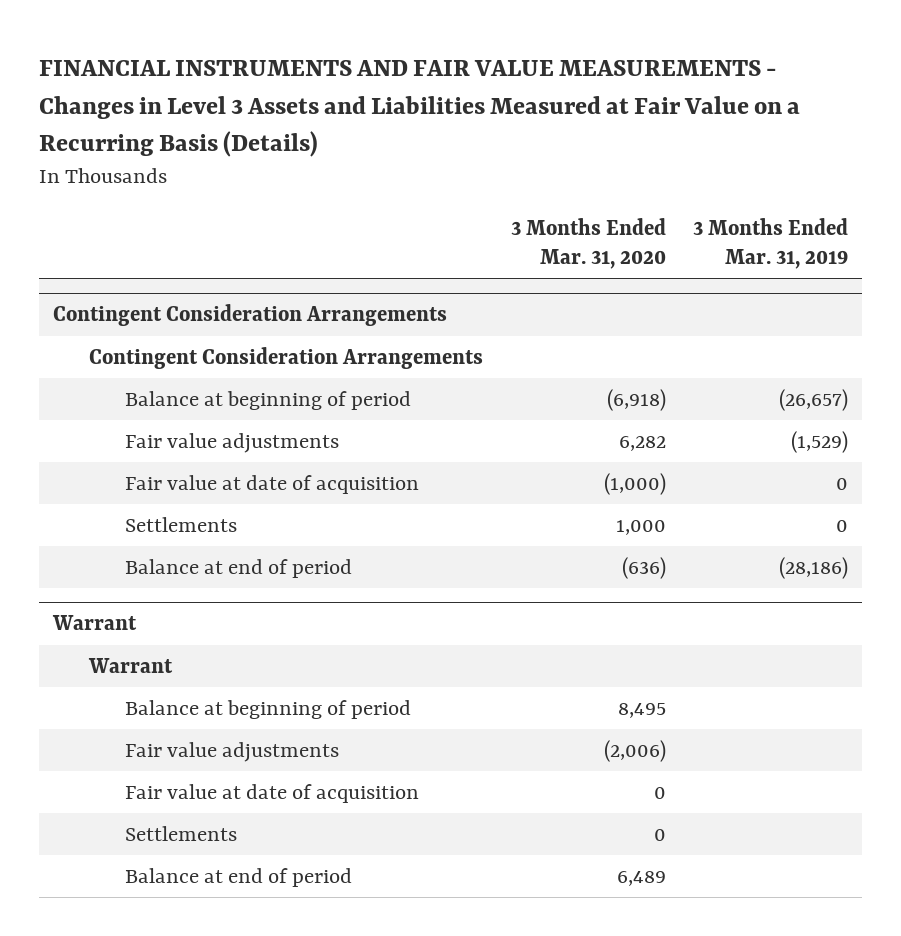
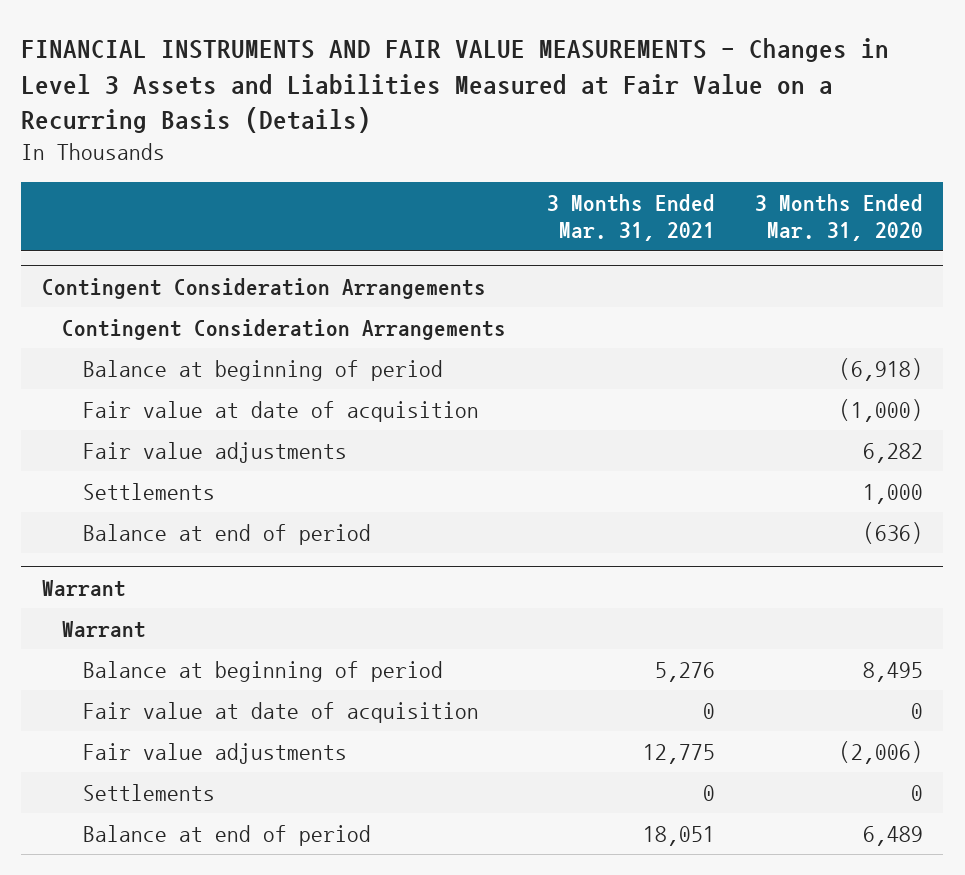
[693,217,849,269] 3 Months Ended Mar. 31, 2019 -> none
none -> [546,194,715,242] 3 Months Ended Mar. 31, 2021
[124,432,339,453] Fair value adjustments -> [83,442,348,464] Fair value adjustments
[124,741,339,762] Fair value adjustments -> [83,743,348,765] Fair value adjustments

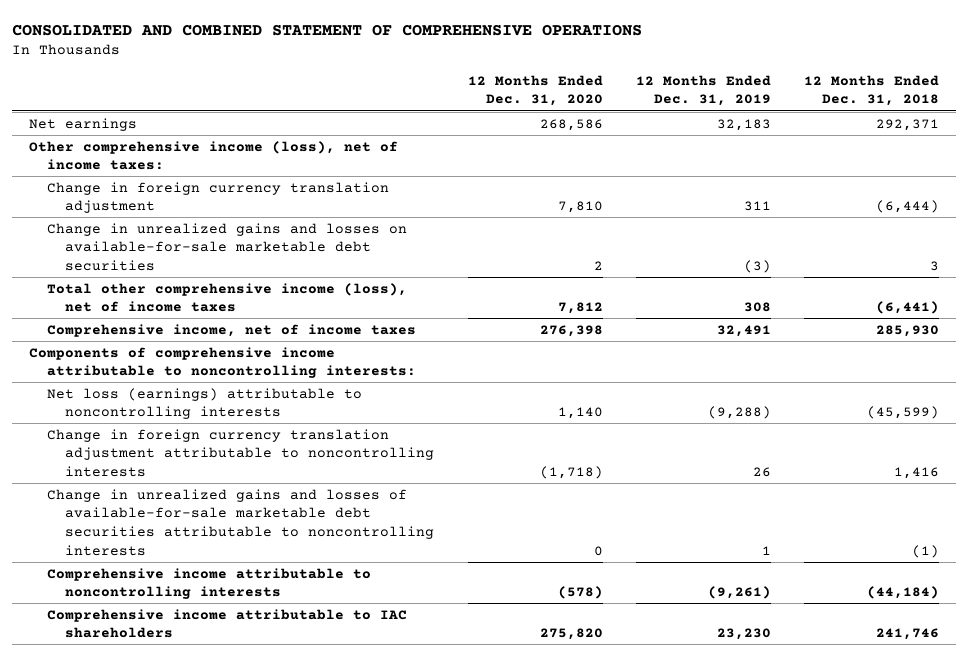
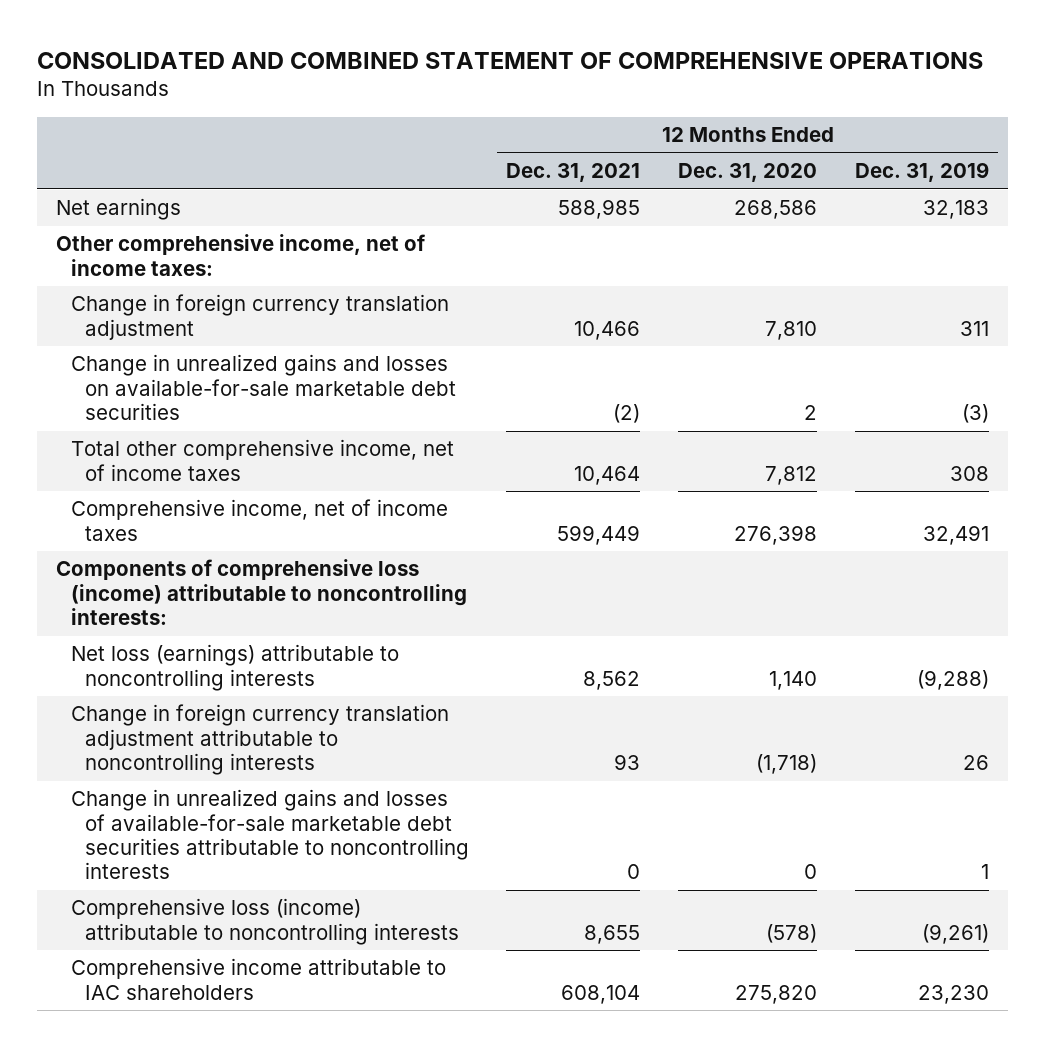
[804,74,940,107] 12 Months Ended Dec. 31, 2018 -> none
none -> [506,163,641,183] Dec. 31, 2021
[28,140,398,171] Other comprehensive income (loss), net of income taxes: -> [56,234,426,276] Other comprehensive income, net of income taxes:
[46,282,407,313] Total other comprehensive income (loss), net of income taxes -> [70,439,454,481] Total other comprehensive income, net of income taxes
[28,346,416,379] Components of comprehensive income attributable to noncontrolling interests: -> [56,559,467,626] Components of comprehensive loss (income) attributable to noncontrolling interests:
[46,567,371,600] Comprehensive income attributable to noncontrolling interests -> [70,898,459,945] Comprehensive loss (income) attributable to noncontrolling interests

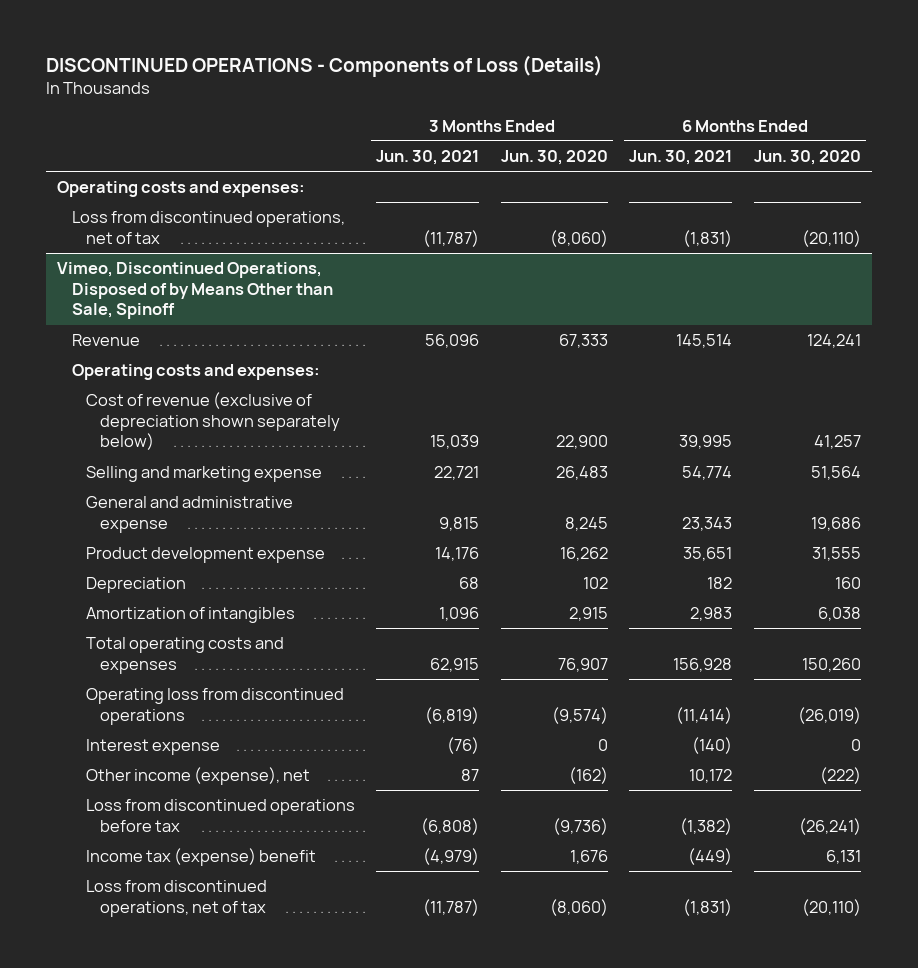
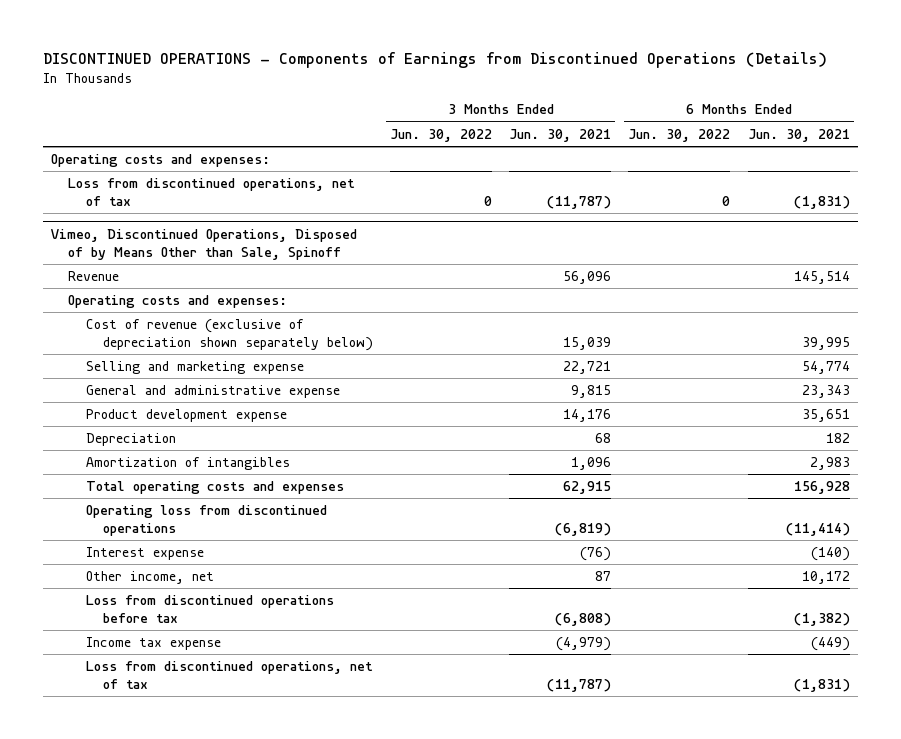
[46,54,604,77] DISCONTINUED OPERATIONS - Components of Loss (Details) -> [42,52,827,69] DISCONTINUED OPERATIONS - Components of Earnings from Discontinued Operations (Details)
[500,149,608,165] Jun. 30, 2020 -> none
[753,149,861,165] Jun. 30, 2020 -> none
none -> [389,128,492,142] Jun. 30, 2022
none -> [628,128,731,142] Jun. 30, 2022
[85,767,310,786] Other income (expense), net -> [85,571,214,585] Other income, net
[85,848,316,867] Income tax (expense) benefit -> [85,637,221,651] Income tax expense

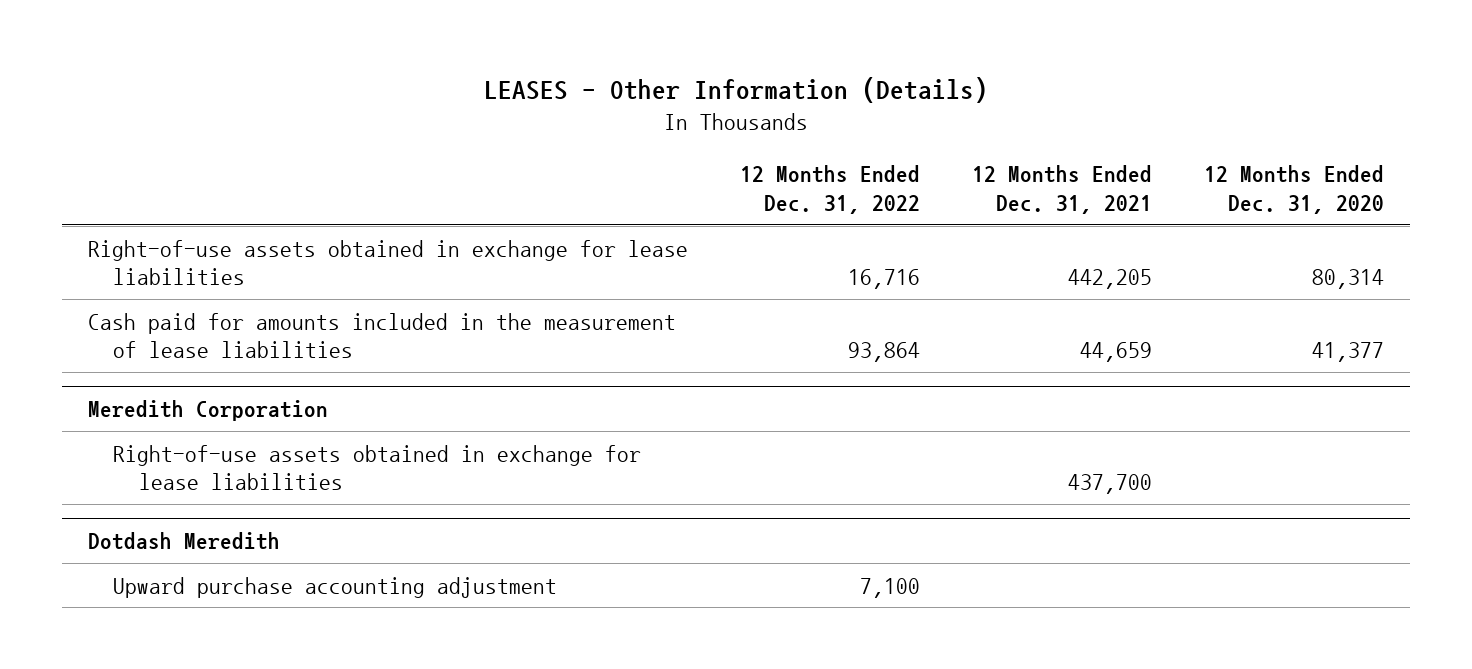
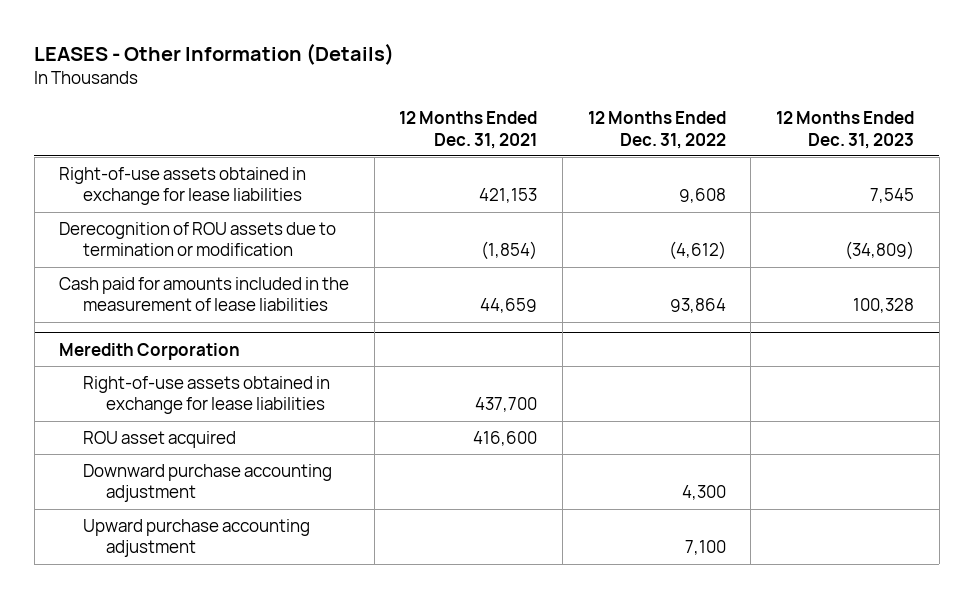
[1204,165,1385,215] 12 Months Ended Dec. 31, 2020 -> none
none -> [775,111,914,149] 12 Months Ended Dec. 31, 2023
[848,269,921,290] 16,716 -> [678,188,726,204] 9,608
[1068,269,1153,290] 442,205 -> [479,188,538,204] 421,153
none -> [59,221,337,257] Derecognition of ROU assets due to termination or modification
[87,531,280,550] Dotdash Meredith -> none
none -> [82,430,236,448] ROU asset acquired
none -> [82,463,332,503] Downward purchase accounting adjustment

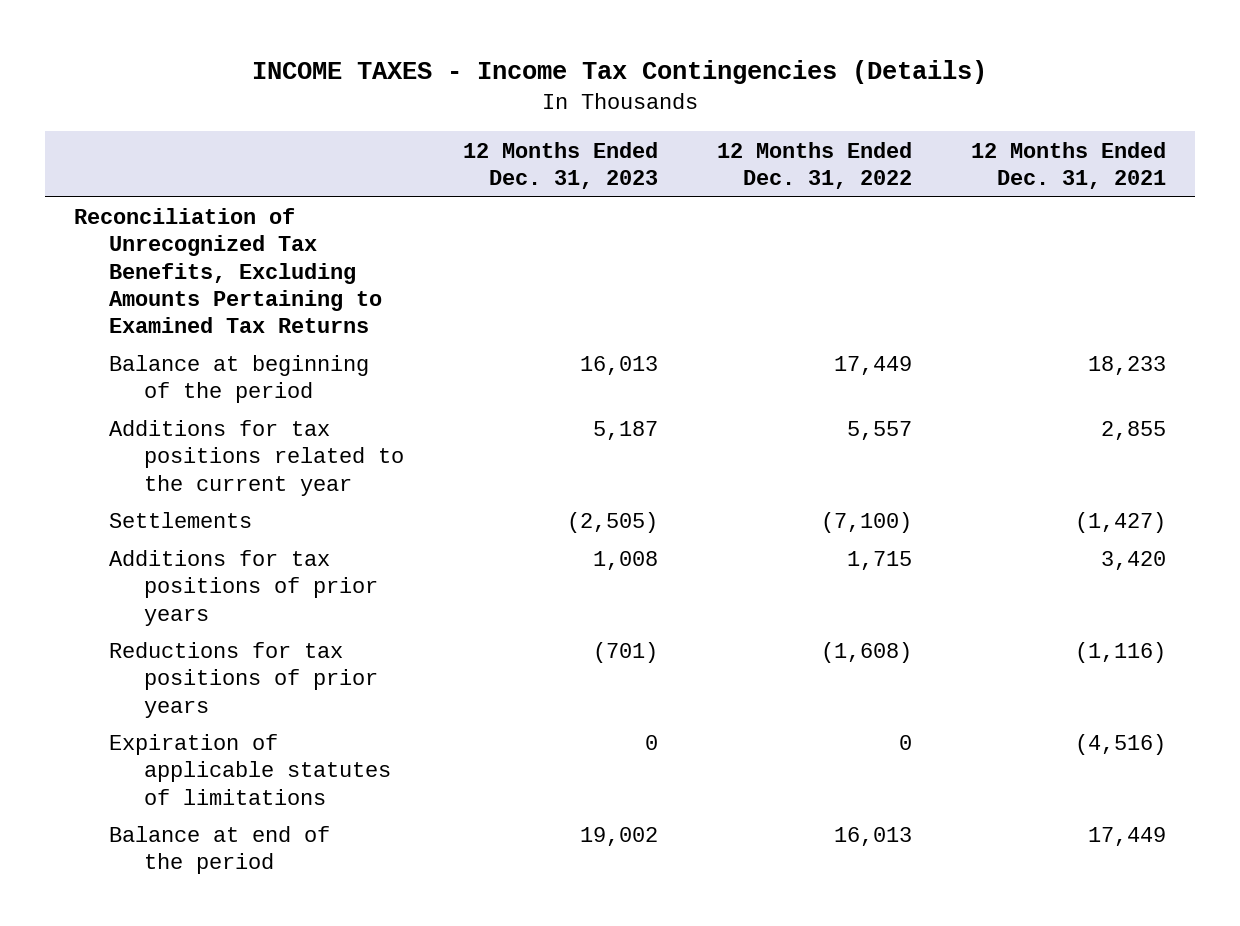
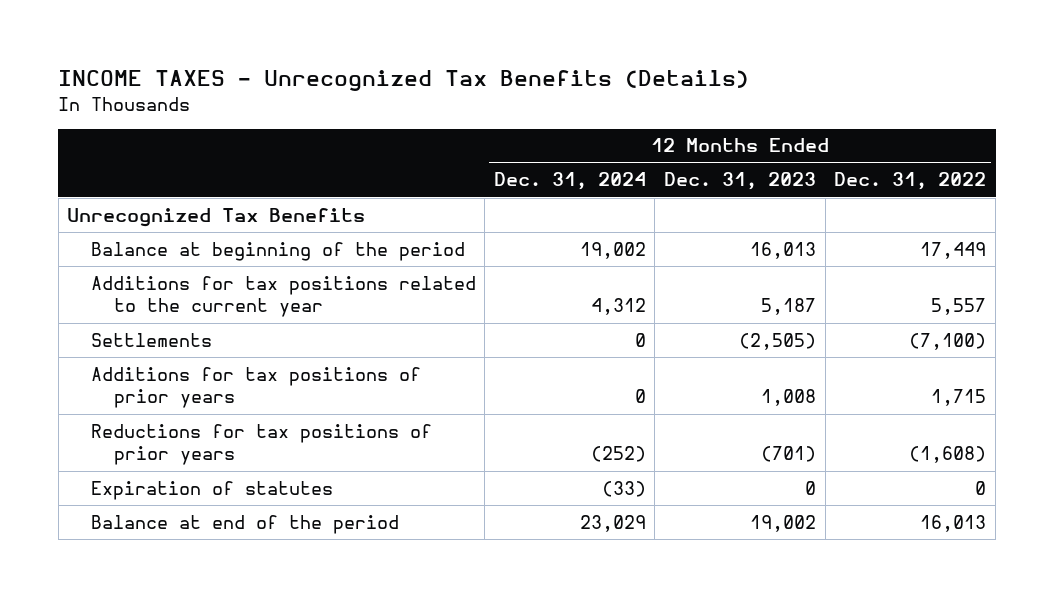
[252,60,988,85] INCOME TAXES - Income Tax Contingencies (Details) -> [58,70,750,92] INCOME TAXES - Unrecognized Tax Benefits (Details)
[970,141,1166,189] 12 Months Ended Dec. 31, 2021 -> none
none -> [493,172,646,191] Dec. 31, 2024
[74,208,383,334] Reconciliation of Unrecognized Tax Benefits, Excluding Amounts Pertaining to Examined Tax Returns -> [67,207,366,227] Unrecognized Tax Benefits
[109,734,391,805] Expiration of applicable statutes of limitations -> [90,480,333,500] Expiration of statutes

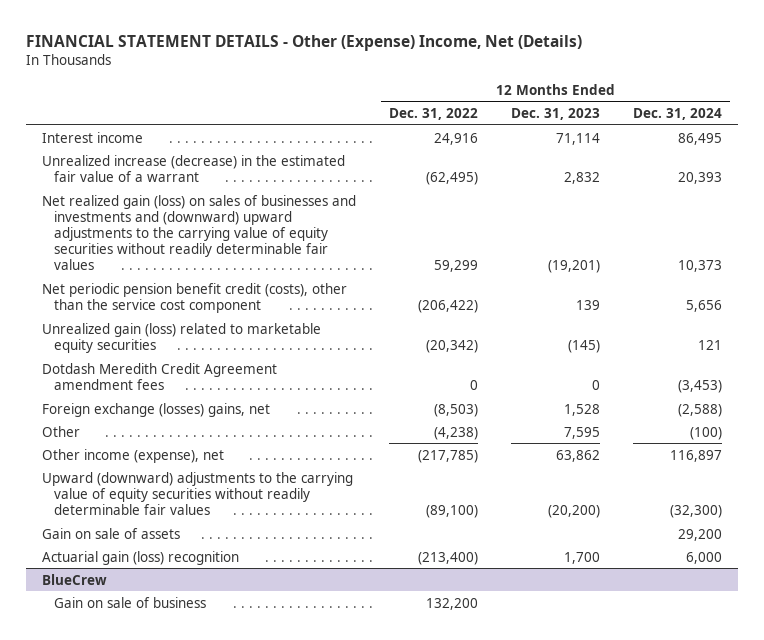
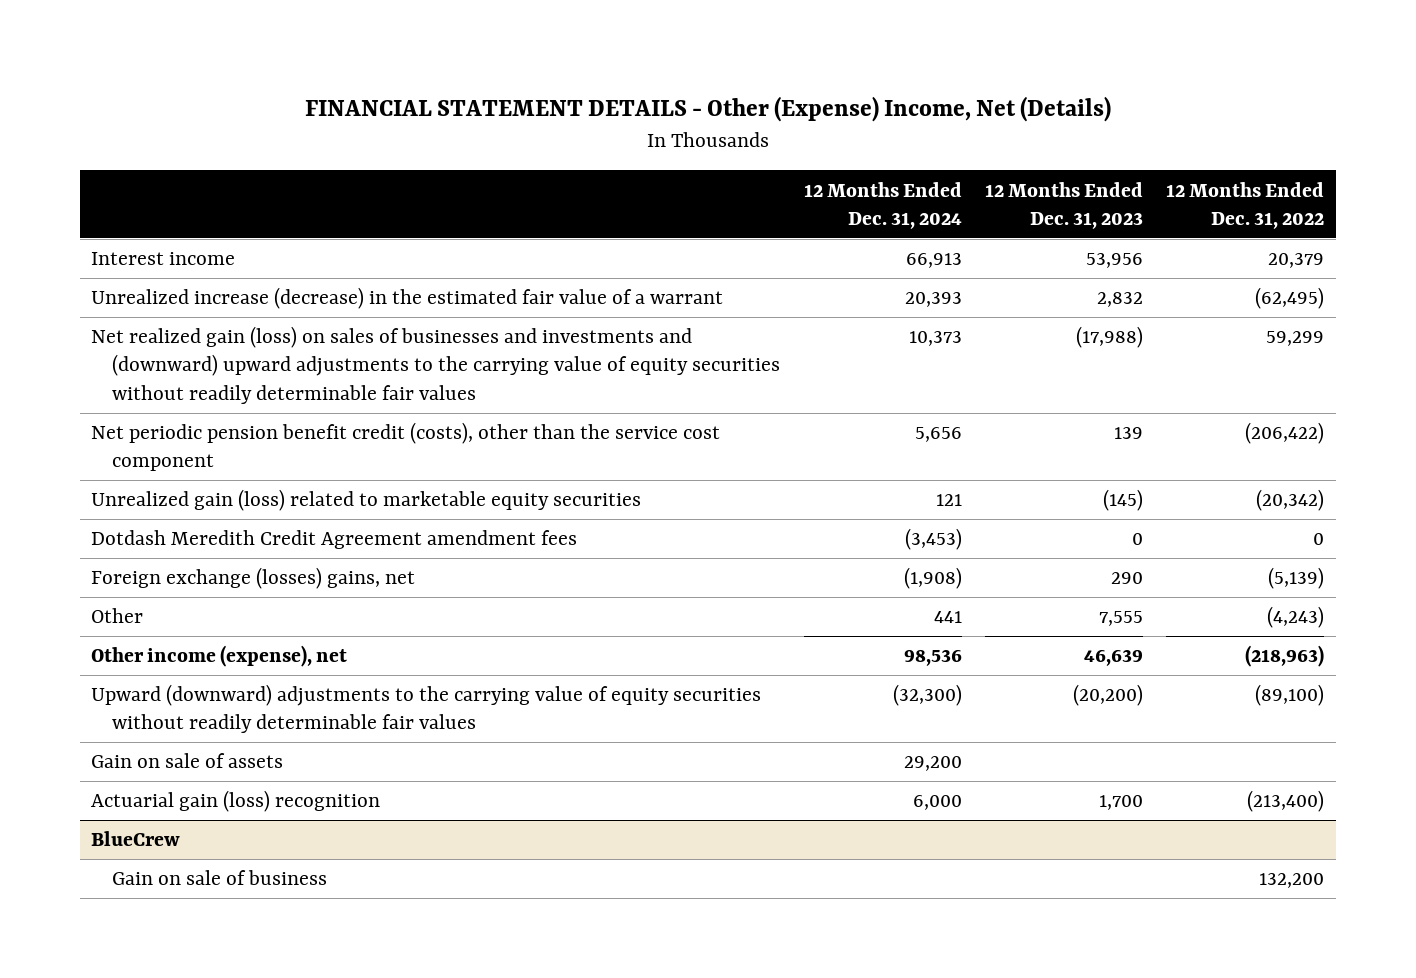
[434,132,479,145] 24,916 -> [1268,253,1325,269] 20,379
[556,132,601,145] 71,114 -> [1086,253,1144,269] 53,956
[677,132,722,145] 86,495 -> [905,253,962,269] 66,913
[548,260,601,274] (19,201) -> [1076,326,1144,349] (17,988)
[434,403,479,417] (8,503) -> [1268,567,1325,590] (5,139)
[564,403,601,416] 1,528 -> [1111,572,1144,585] 290
[677,403,722,417] (2,588) -> [903,567,962,590] (1,908)
[434,426,479,440] (4,238) -> [1267,606,1325,629] (4,243)
[564,426,601,439] 7,595 -> [1099,611,1144,627] 7,555
[689,426,722,440] (100) -> [933,611,962,624] 441
[418,449,479,463] (217,785) -> [1245,645,1325,668] (218,963)
[556,449,601,462] 63,862 -> [1084,649,1144,667] 46,639
[669,449,722,462] 116,897 -> [903,649,962,667] 98,536

